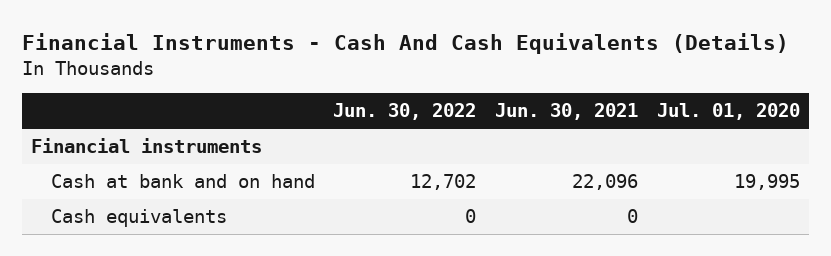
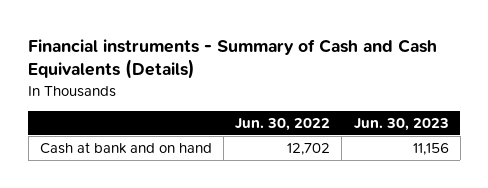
[21,33,789,55] Financial Instruments - Cash And Cash Equivalents (Details) -> [28,38,438,80] Financial instruments - Summary of Cash and Cash Equivalents (Details)
[495,103,639,121] Jun. 30, 2021 -> none
[656,103,800,121] Jul. 01, 2020 -> none
none -> [353,118,449,132] Jun. 30, 2023
[30,138,262,154] Financial instruments -> none
[50,209,227,228] Cash equivalents -> none

